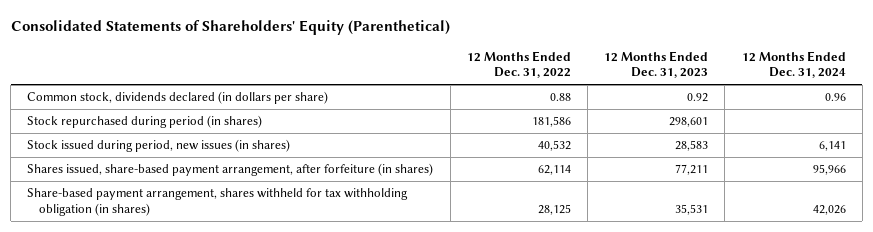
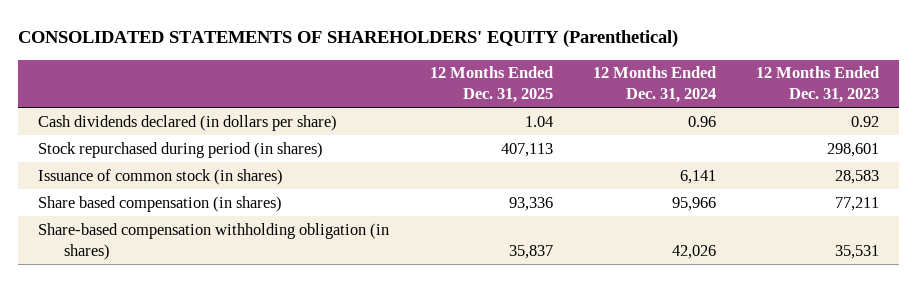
[10,20,450,36] Consolidated Statements of Shareholders' Equity (Parenthetical) -> [18,30,679,48] CONSOLIDATED STATEMENTS OF SHAREHOLDERS' EQUITY (Parenthetical)
[466,50,571,79] 12 Months Ended Dec. 31, 2022 -> none
none -> [429,66,553,104] 12 Months Ended Dec. 31, 2025
[27,91,329,105] Common stock, dividends declared (in dollars per share) -> [38,114,338,131] Cash dividends declared (in dollars per share)
[27,139,291,153] Stock issued during period, new issues (in shares) -> [38,168,284,185] Issuance of common stock (in shares)
[27,163,434,177] Shares issued, share-based payment arrangement, after forfeiture (in shares) -> [38,195,283,212] Share based compensation (in shares)
[27,188,409,217] Share-based payment arrangement, shares withheld for tax withholding obligation (in shares) -> [38,222,390,260] Share-based compensation withholding obligation (in shares)

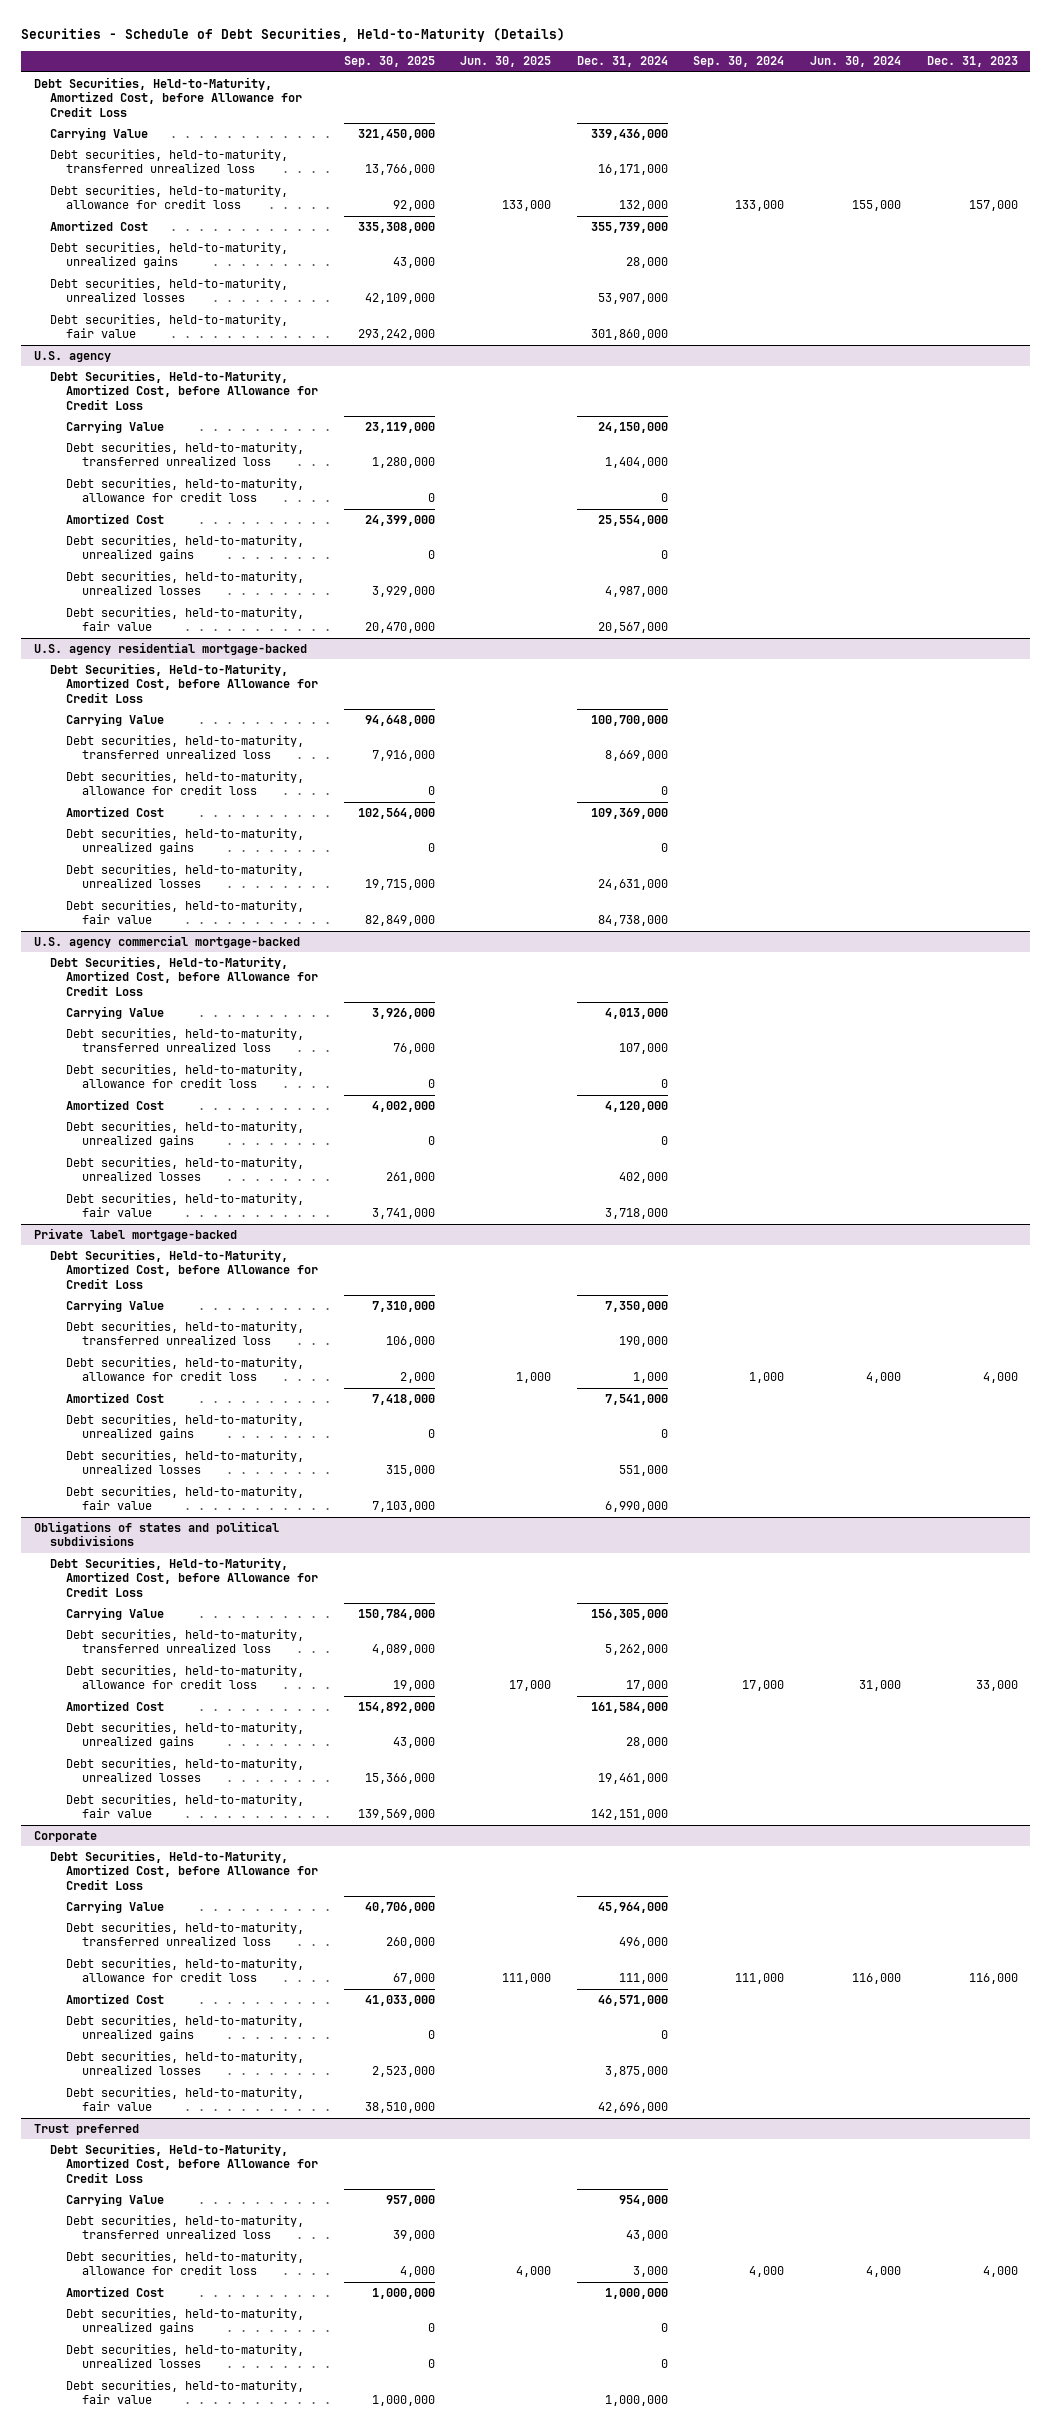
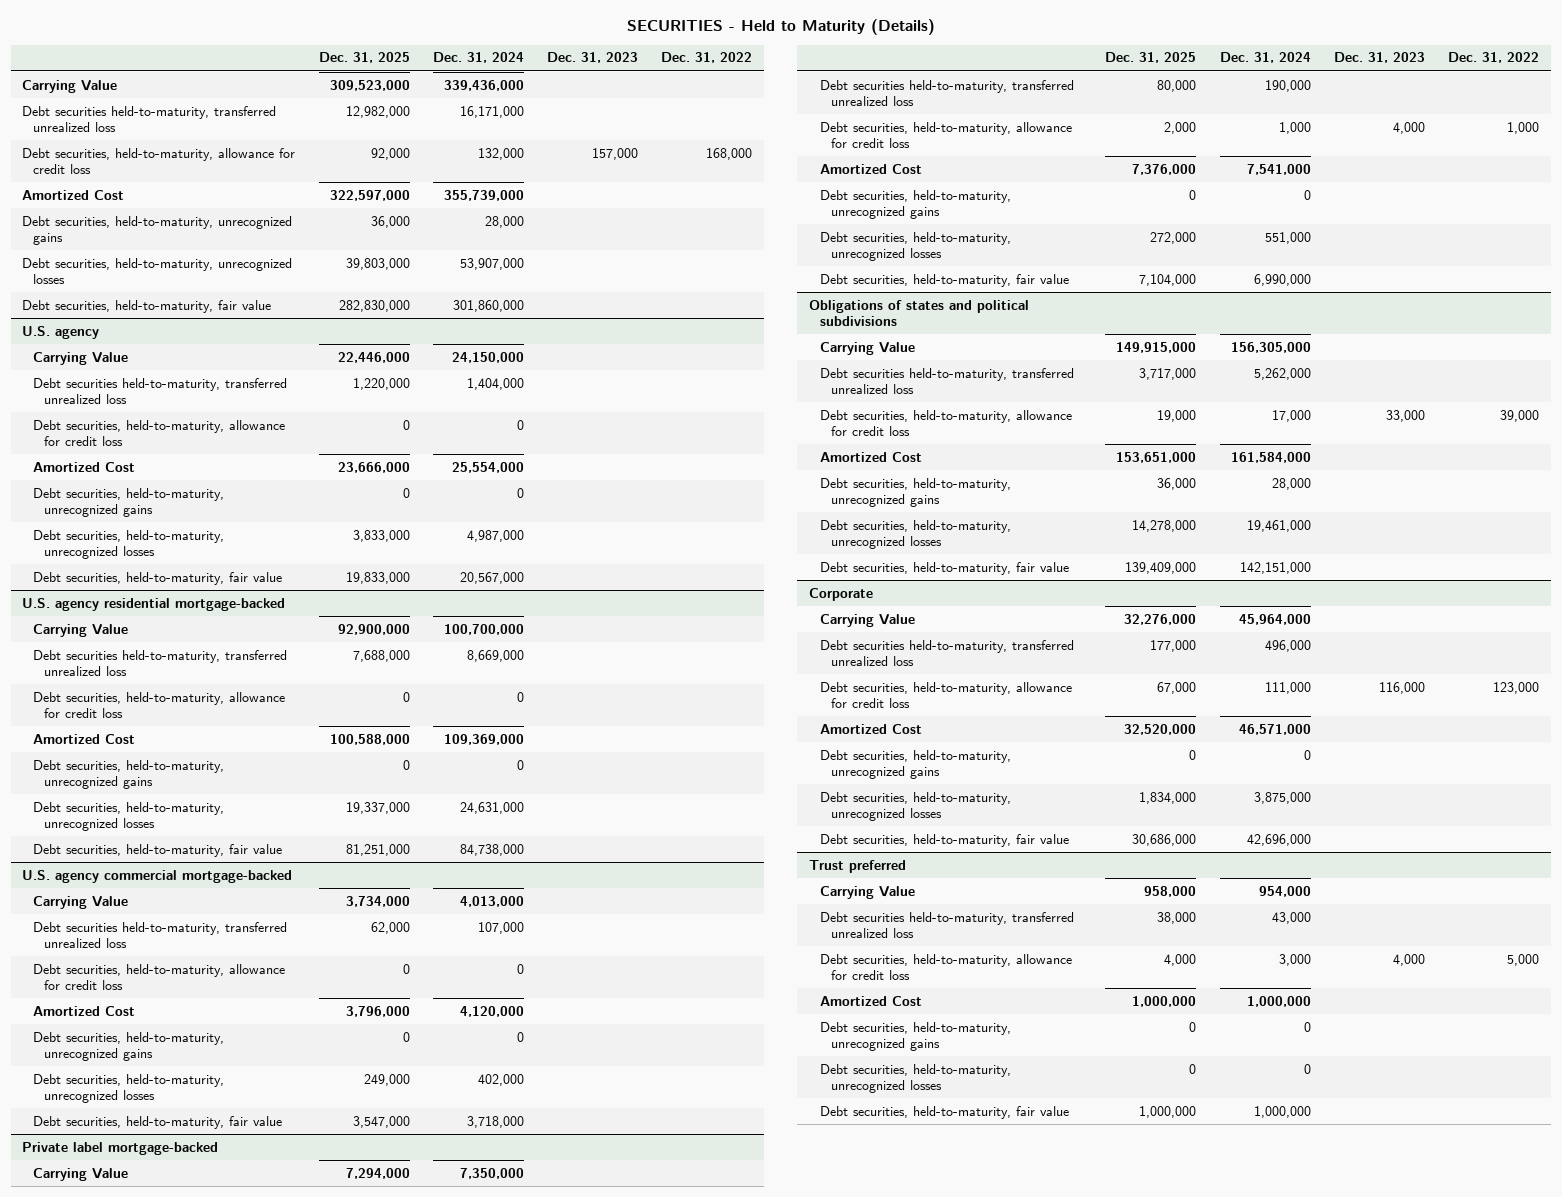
[21,28,566,43] Securities - Schedule of Debt Securities, Held-to-Maturity (Details) -> [626,19,935,36] SECURITIES - Held to Maturity (Details)
[343,56,435,68] Sep. 30, 2025 -> none
[460,56,552,68] Jun. 30, 2025 -> none
[693,56,785,68] Sep. 30, 2024 -> none
[809,56,901,68] Jun. 30, 2024 -> none
none -> [318,52,410,64] Dec. 31, 2025
none -> [661,52,753,64] Dec. 31, 2022
[34,76,303,117] Debt Securities, Held-to-Maturity, Amortized Cost, before Allowance for Credit Loss -> none
[50,148,289,174] Debt securities, held-to-maturity, transferred unrealized loss -> [22,105,277,133] Debt securities held-to-maturity, transferred unrealized loss
[50,241,289,269] Debt securities, held-to-maturity, unrealized gains -> [22,215,293,246] Debt securities, held-to-maturity, unrecognized gains
[50,277,289,303] Debt securities, held-to-maturity, unrealized losses -> [22,257,293,285] Debt securities, held-to-maturity, unrecognized losses
[50,369,319,410] Debt Securities, Held-to-Maturity, Amortized Cost, before Allowance for Credit Loss -> none
[66,441,305,467] Debt securities, held-to-maturity, transferred unrealized loss -> [33,377,288,405] Debt securities held-to-maturity, transferred unrealized loss
[66,534,305,562] Debt securities, held-to-maturity, unrealized gains -> [33,487,225,518] Debt securities, held-to-maturity, unrecognized gains
[66,570,305,596] Debt securities, held-to-maturity, unrealized losses -> [33,529,225,560] Debt securities, held-to-maturity, unrecognized losses
[50,662,319,703] Debt Securities, Held-to-Maturity, Amortized Cost, before Allowance for Credit Loss -> none
[66,734,305,760] Debt securities, held-to-maturity, transferred unrealized loss -> [33,649,288,677] Debt securities held-to-maturity, transferred unrealized loss
[66,827,305,855] Debt securities, held-to-maturity, unrealized gains -> [33,759,225,790] Debt securities, held-to-maturity, unrecognized gains
[66,863,305,889] Debt securities, held-to-maturity, unrealized losses -> [33,801,225,832] Debt securities, held-to-maturity, unrecognized losses
[50,955,319,996] Debt Securities, Held-to-Maturity, Amortized Cost, before Allowance for Credit Loss -> none
[66,1027,305,1053] Debt securities, held-to-maturity, transferred unrealized loss -> [33,921,288,949] Debt securities held-to-maturity, transferred unrealized loss
[66,1120,305,1148] Debt securities, held-to-maturity, unrealized gains -> [33,1031,225,1062] Debt securities, held-to-maturity, unrecognized gains
[66,1156,305,1182] Debt securities, held-to-maturity, unrealized losses -> [33,1073,225,1104] Debt securities, held-to-maturity, unrecognized losses
[50,1248,319,1289] Debt Securities, Held-to-Maturity, Amortized Cost, before Allowance for Credit Loss -> none
[66,1320,305,1346] Debt securities, held-to-maturity, transferred unrealized loss -> [819,79,1074,107] Debt securities held-to-maturity, transferred unrealized loss
[66,1413,305,1441] Debt securities, held-to-maturity, unrealized gains -> [819,189,1011,220] Debt securities, held-to-maturity, unrecognized gains
[66,1449,305,1475] Debt securities, held-to-maturity, unrealized losses -> [819,231,1011,262] Debt securities, held-to-maturity, unrecognized losses
[50,1556,319,1597] Debt Securities, Held-to-Maturity, Amortized Cost, before Allowance for Credit Loss -> none
[66,1628,305,1654] Debt securities, held-to-maturity, transferred unrealized loss -> [819,367,1074,395] Debt securities held-to-maturity, transferred unrealized loss
[66,1721,305,1749] Debt securities, held-to-maturity, unrealized gains -> [819,477,1011,508] Debt securities, held-to-maturity, unrecognized gains
[66,1757,305,1783] Debt securities, held-to-maturity, unrealized losses -> [819,519,1011,550] Debt securities, held-to-maturity, unrecognized losses
[50,1849,319,1890] Debt Securities, Held-to-Maturity, Amortized Cost, before Allowance for Credit Loss -> none
[66,1921,305,1947] Debt securities, held-to-maturity, transferred unrealized loss -> [819,639,1074,667] Debt securities held-to-maturity, transferred unrealized loss
[66,2014,305,2042] Debt securities, held-to-maturity, unrealized gains -> [819,749,1011,780] Debt securities, held-to-maturity, unrecognized gains
[66,2050,305,2076] Debt securities, held-to-maturity, unrealized losses -> [819,791,1011,822] Debt securities, held-to-maturity, unrecognized losses
[50,2142,319,2183] Debt Securities, Held-to-Maturity, Amortized Cost, before Allowance for Credit Loss -> none
[66,2214,305,2240] Debt securities, held-to-maturity, transferred unrealized loss -> [819,911,1074,939] Debt securities held-to-maturity, transferred unrealized loss
[66,2307,305,2335] Debt securities, held-to-maturity, unrealized gains -> [819,1021,1011,1052] Debt securities, held-to-maturity, unrecognized gains
[66,2343,305,2369] Debt securities, held-to-maturity, unrealized losses -> [819,1063,1011,1094] Debt securities, held-to-maturity, unrecognized losses

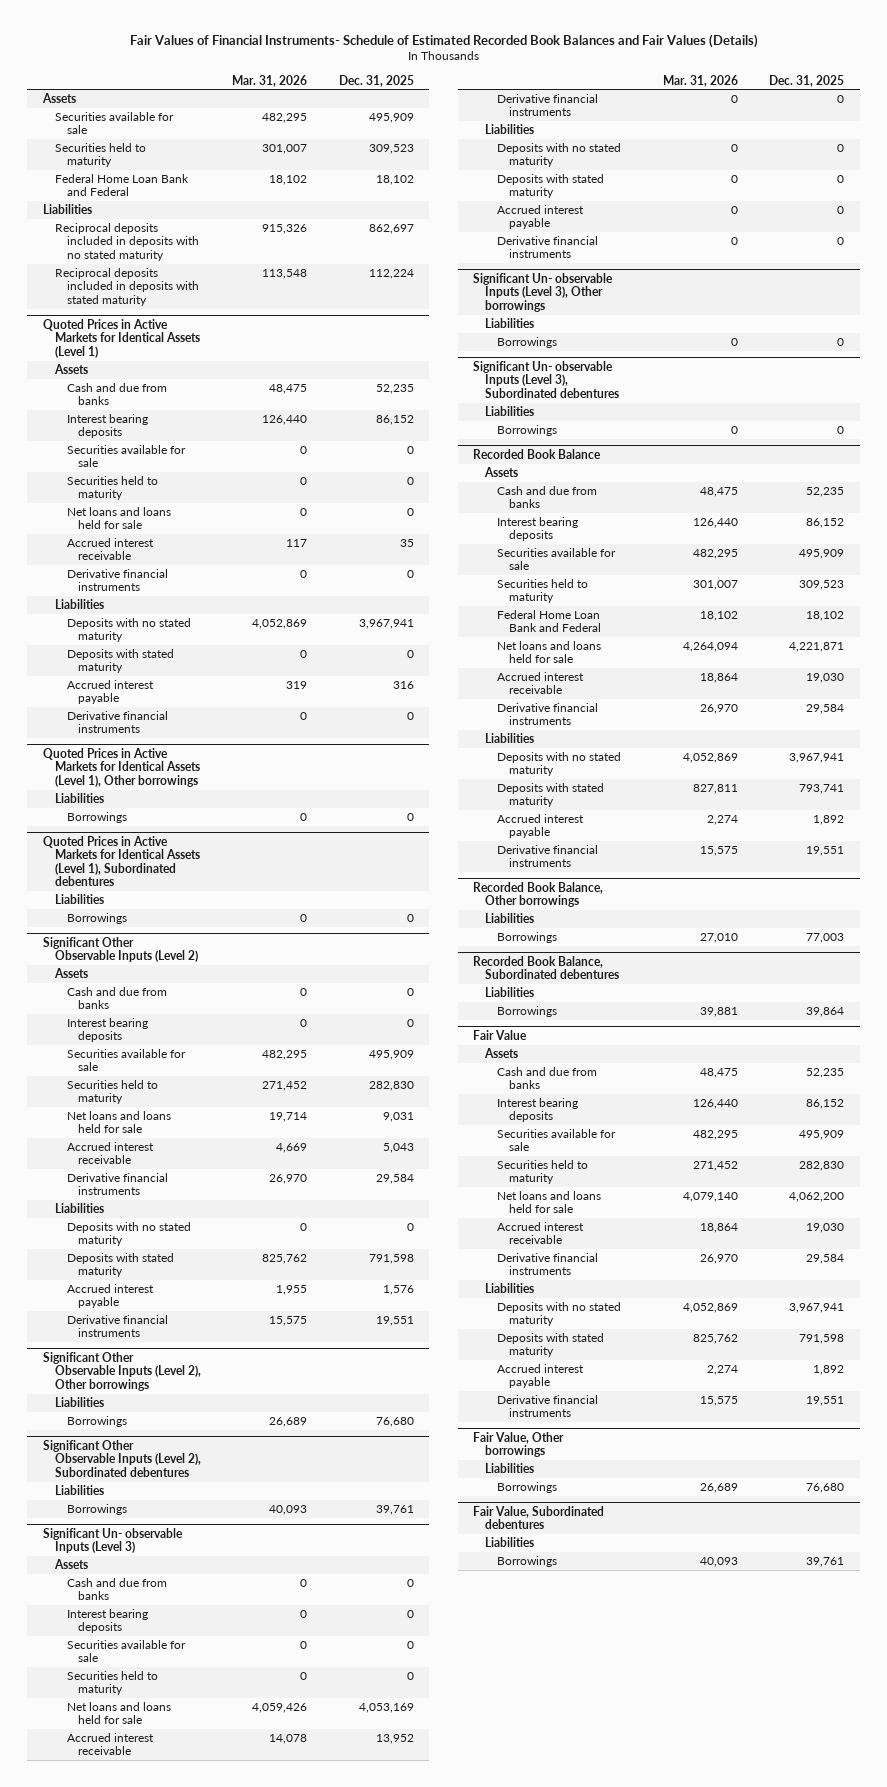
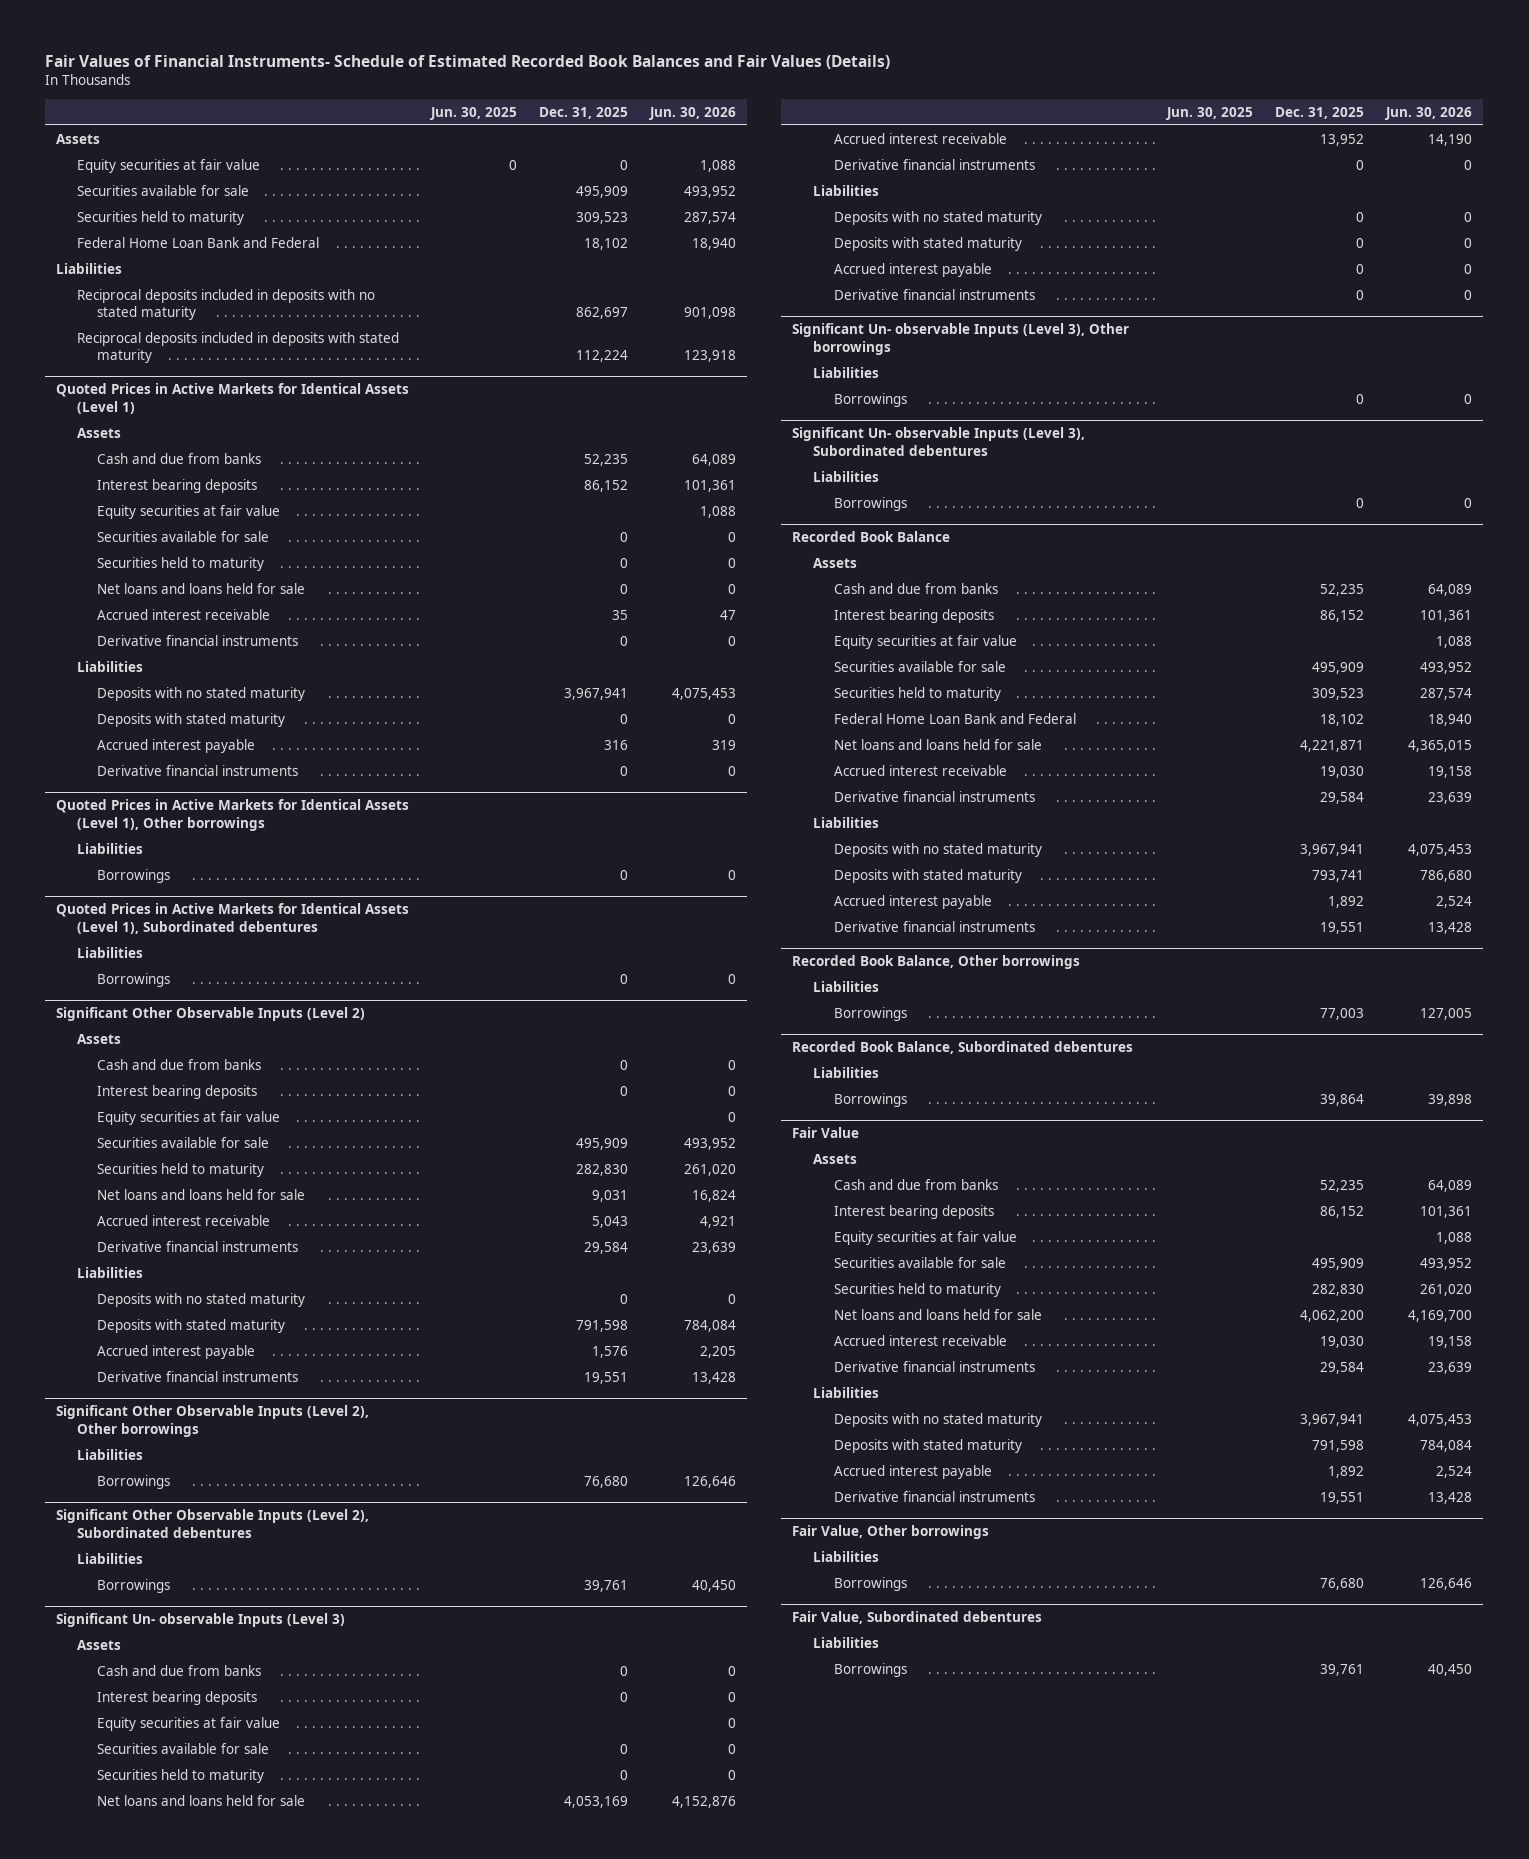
[232,74,308,87] Mar. 31, 2026 -> none
none -> [430,106,518,120] Jun. 30, 2025
none -> [649,106,737,120] Jun. 30, 2026
none -> [76,158,260,173] Equity securities at fair value
none -> [97,504,281,519] Equity securities at fair value
none -> [97,1110,281,1125] Equity securities at fair value
none -> [97,1716,281,1731] Equity securities at fair value
none -> [833,634,1017,649] Equity securities at fair value
none -> [833,1230,1017,1245] Equity securities at fair value

